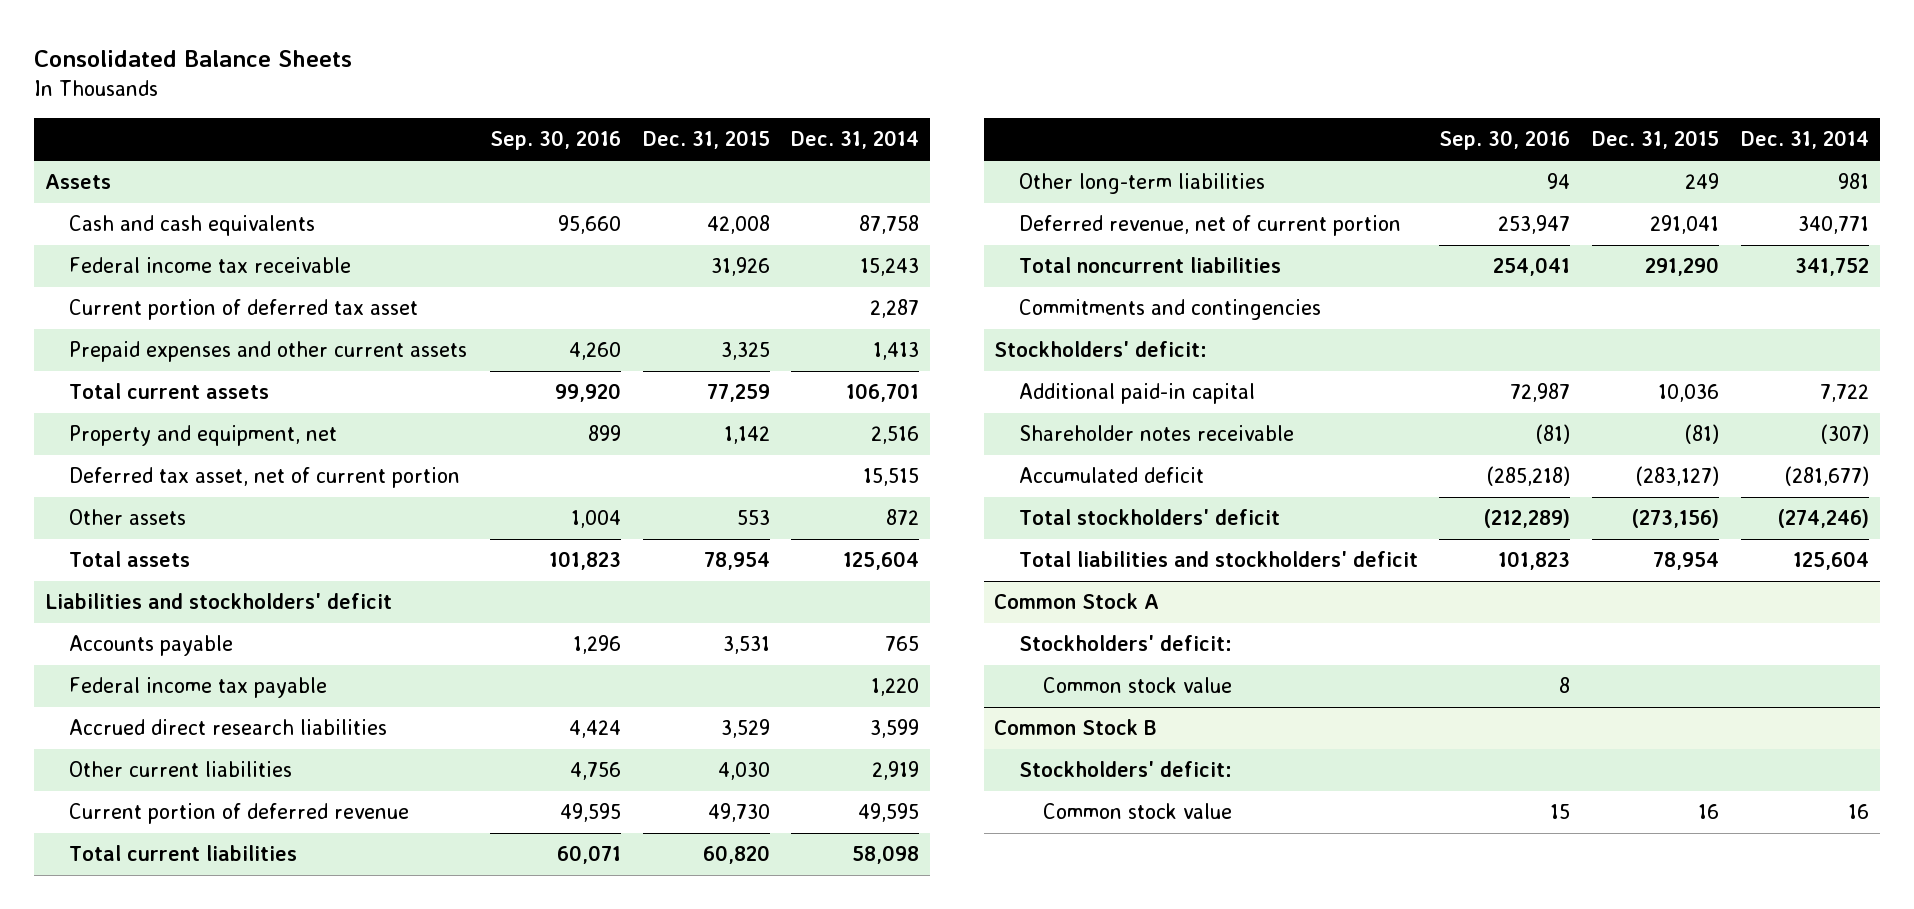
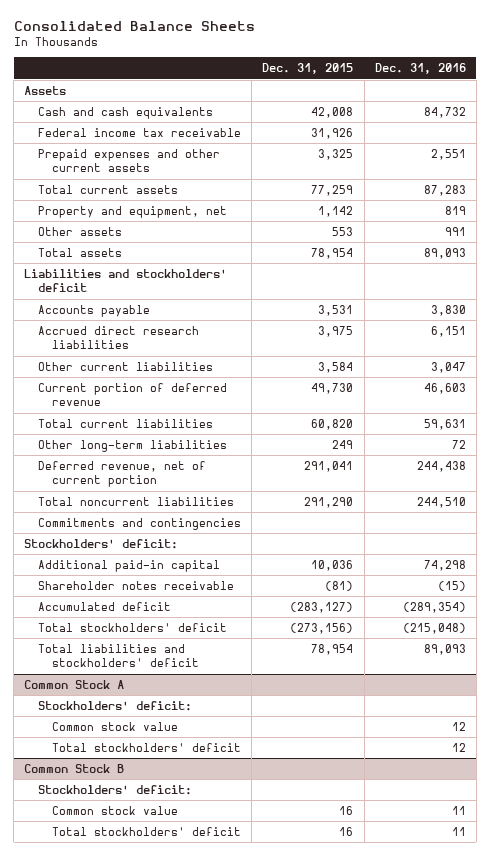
[490,130,622,151] Sep. 30, 2016 -> none
[791,130,920,150] Dec. 31, 2014 -> none
none -> [374,63,466,75] Dec. 31, 2016
[69,299,419,321] Current portion of deferred tax asset -> none
[69,467,461,489] Deferred tax asset, net of current portion -> none
[69,677,328,699] Federal income tax payable -> none
[720,719,770,739] 3,529 -> [318,325,354,337] 3,975
[717,762,770,781] 4,030 -> [318,361,354,373] 3,584
none -> [52,742,242,752] Total stockholders' deficit
none -> [52,826,242,836] Total stockholders' deficit

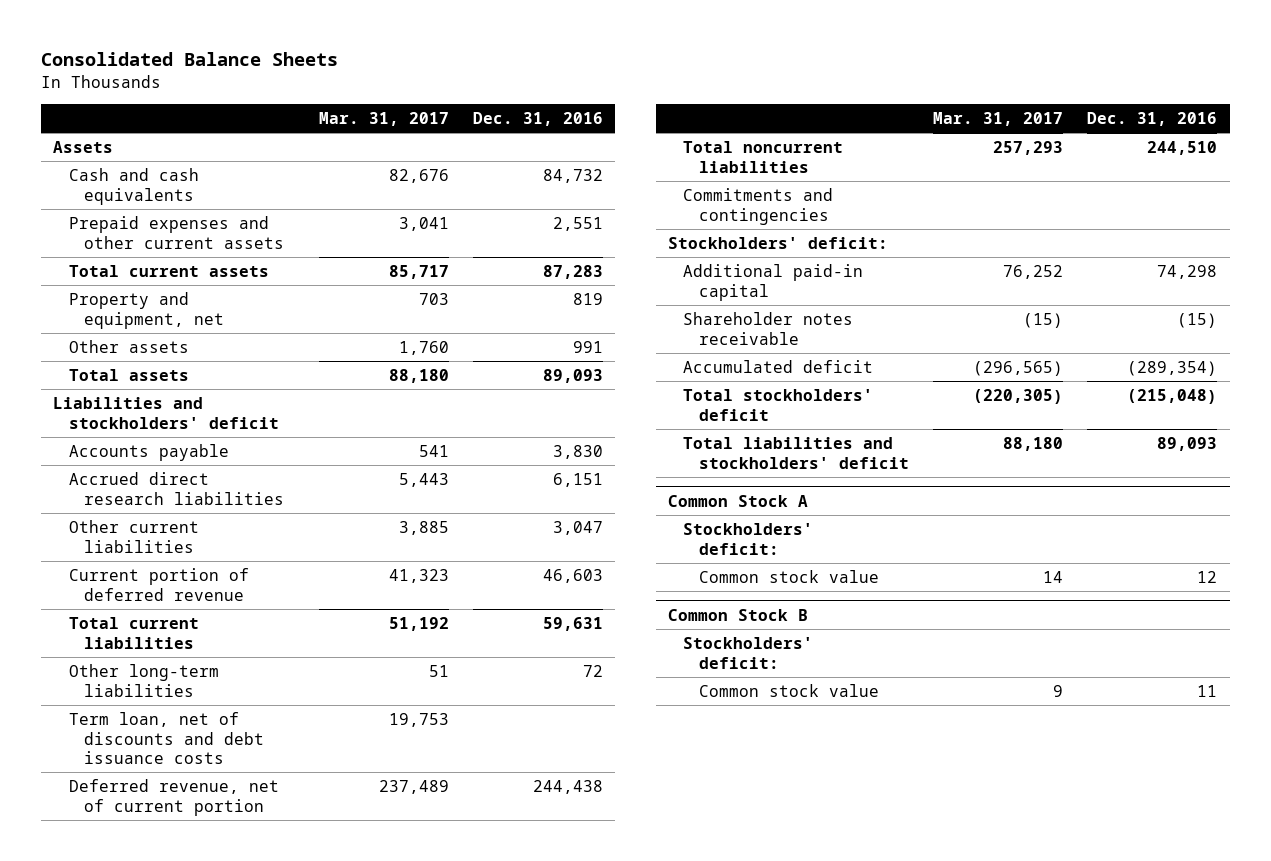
[262,63,354,75] Dec. 31, 2015 -> none
none -> [318,112,449,127] Mar. 31, 2017
[38,127,242,137] Federal income tax receivable -> none
none -> [68,711,265,765] Term loan, net of discounts and debt issuance costs
[52,742,242,752] Total stockholders' deficit -> none
[52,826,242,836] Total stockholders' deficit -> none

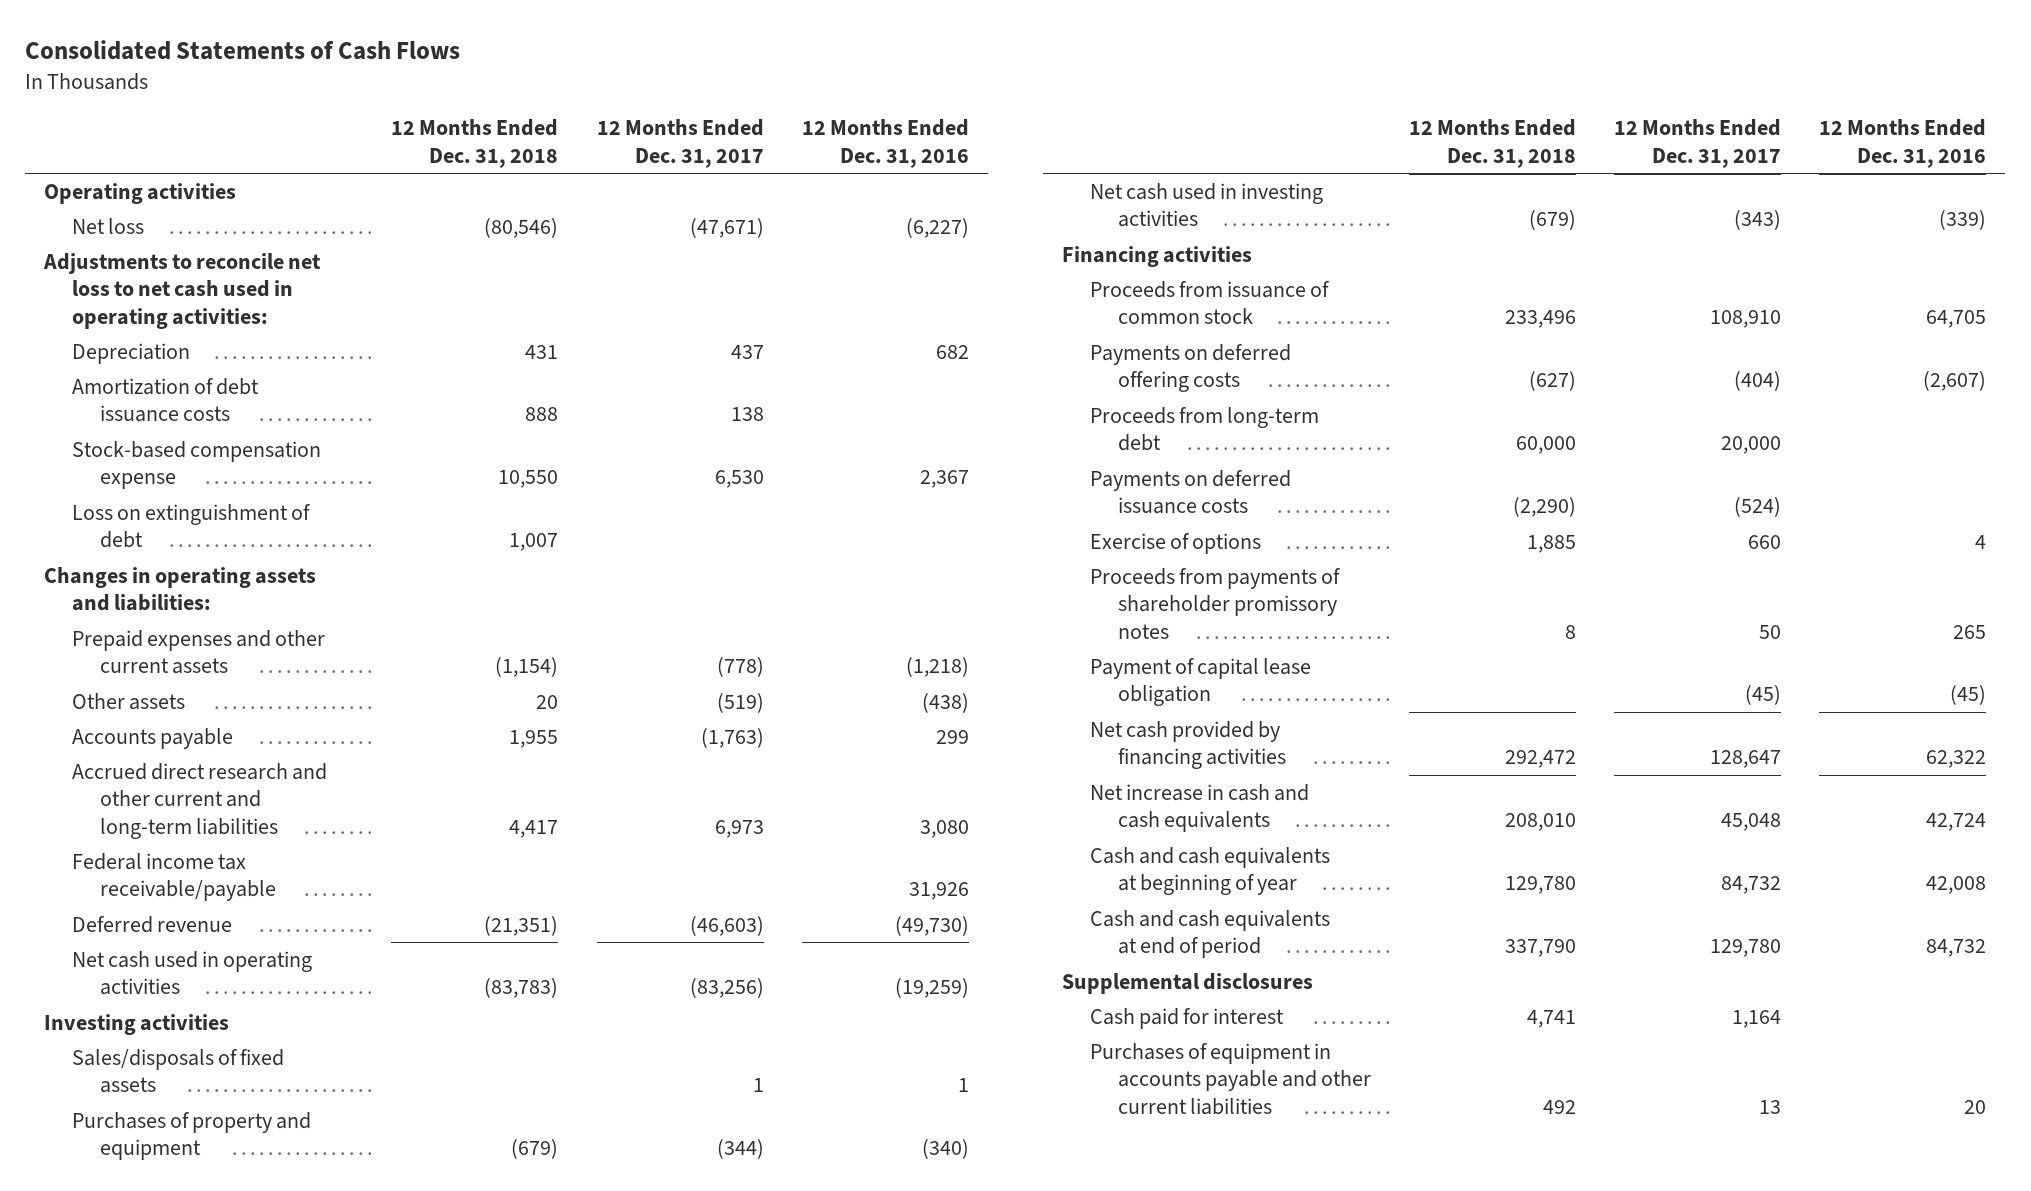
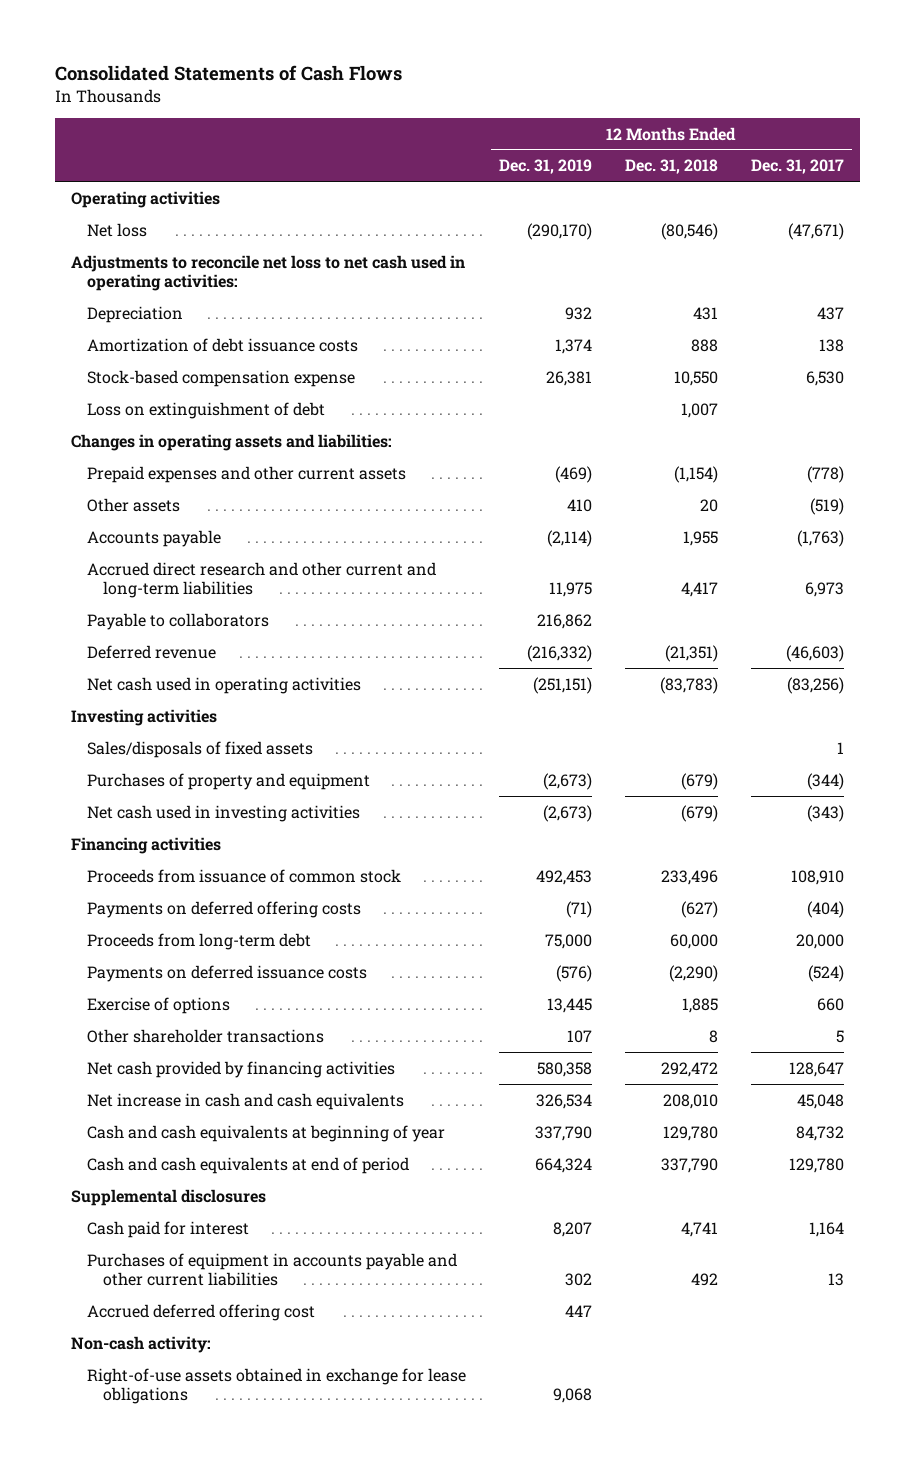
[801,119,969,169] 12 Months Ended Dec. 31, 2016 -> none
none -> [499,159,593,175] Dec. 31, 2019
[72,852,277,902] Federal income tax receivable/payable -> none
none -> [87,612,270,630] Payable to collaborators
[1089,567,1341,640] Proceeds from payments of shareholder promissory notes -> none
[1089,657,1311,707] Payment of capital lease obligation -> none
none -> [87,1028,325,1043] Other shareholder transactions
none -> [87,1303,316,1321] Accrued deferred offering cost
none -> [71,1335,212,1353] Non-cash activity:
none -> [87,1367,467,1404] Right-of-use assets obtained in exchange for lease obligations

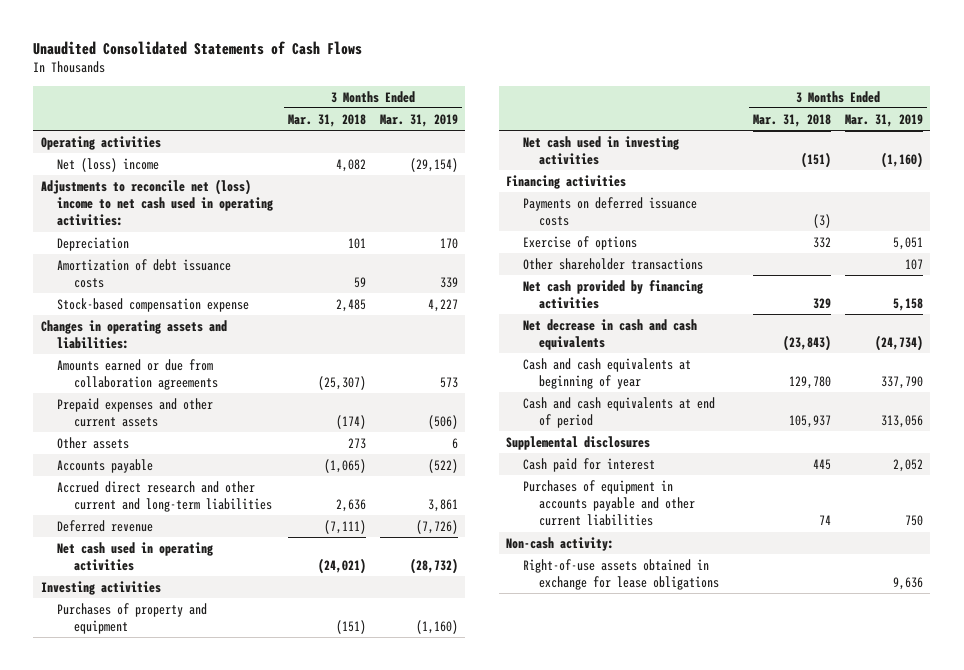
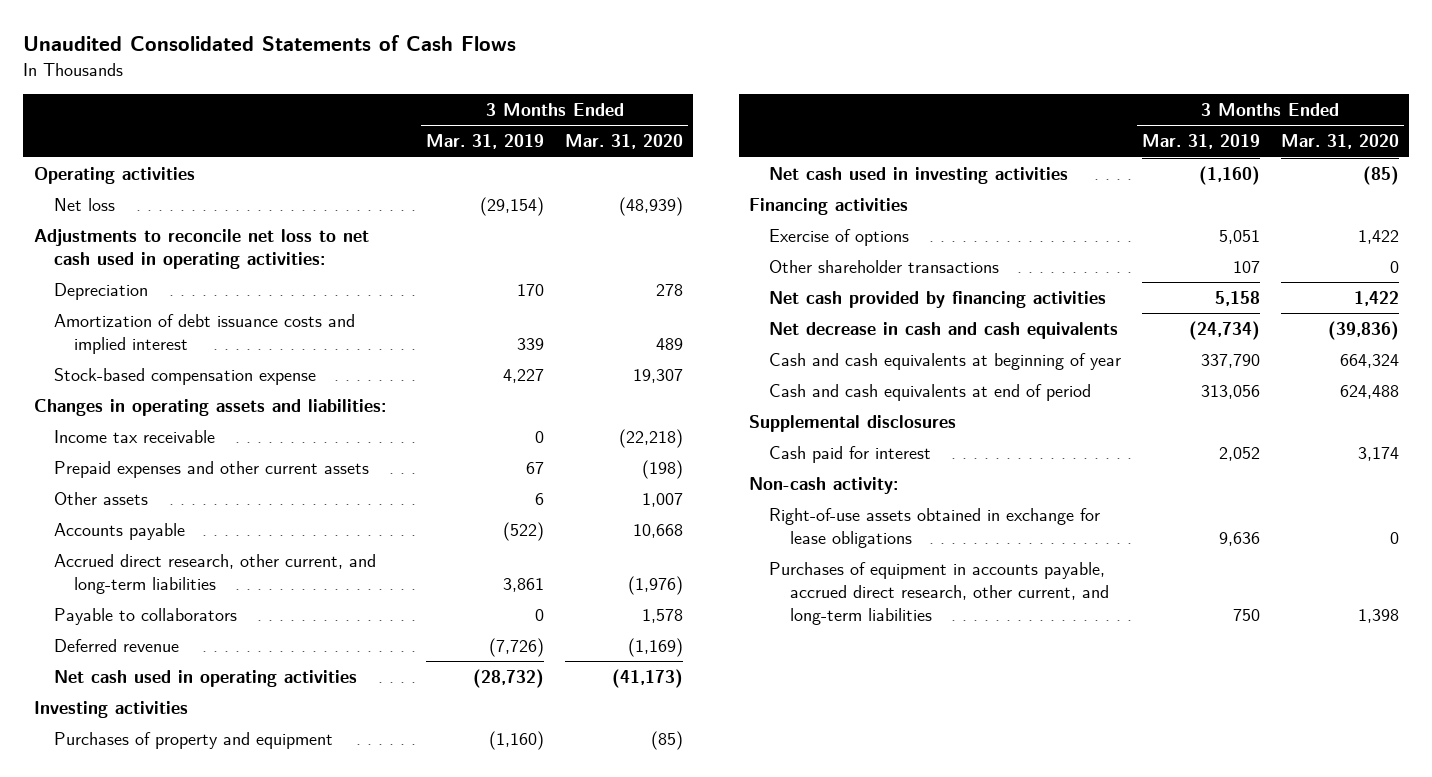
[287,113,366,127] Mar. 31, 2018 -> none
none -> [565,134,684,150] Mar. 31, 2020
[57,157,160,172] Net (loss) income -> [53,197,115,211] Net loss
[40,178,274,227] Adjustments to reconcile net (loss) income to net cash used in operating activities: -> [33,228,369,269] Adjustments to reconcile net loss to net cash used in operating activities:
[57,258,232,288] Amortization of debt issuance costs -> [53,313,355,354] Amortization of debt issuance costs and implied interest
[57,358,218,390] Amounts earned or due from collaboration agreements -> none
none -> [53,429,215,443] Income tax receivable
[427,414,458,429] (506) -> [526,461,545,474] 67
[57,480,272,512] Accrued direct research and other current and long-term liabilities -> [53,553,376,594] Accrued direct research, other current, and long-term liabilities
none -> [53,607,237,625] Payable to collaborators
[522,196,697,226] Payments on deferred issuance costs -> none
[522,479,696,527] Purchases of equipment in accounts payable and other current liabilities -> none
none -> [769,561,1109,625] Purchases of equipment in accounts payable, accrued direct research, other current, and long-term liabilities

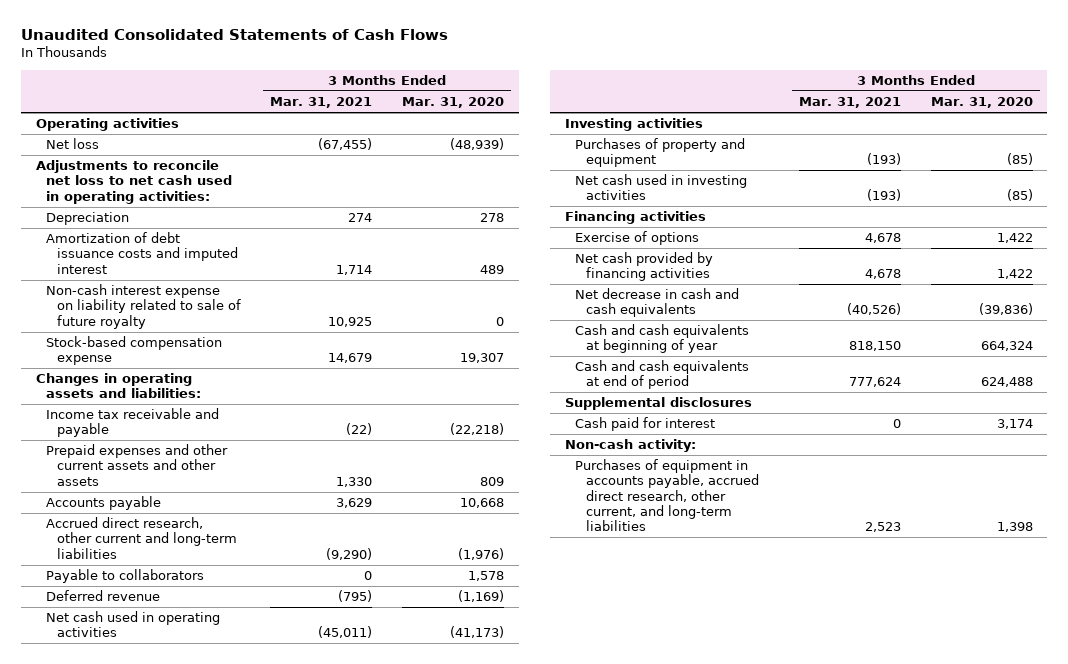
[426,134,545,150] Mar. 31, 2019 -> none
none -> [270,97,373,109] Mar. 31, 2021
[53,313,355,354] Amortization of debt issuance costs and implied interest -> [46,232,238,274] Amortization of debt issuance costs and imputed interest
none -> [46,284,241,329] Non-cash interest expense on liability related to sale of future royalty
[53,491,148,505] Other assets -> none
[53,429,215,443] Income tax receivable -> [46,408,220,438] Income tax receivable and payable
[53,460,369,478] Prepaid expenses and other current assets -> [46,444,229,486] Prepaid expenses and other current assets and other assets
[642,459,684,479] (198) -> [479,476,504,486] 809
[53,553,376,594] Accrued direct research, other current, and long-term liabilities -> [46,517,237,559] Accrued direct research, other current and long-term liabilities
[769,259,1000,273] Other shareholder transactions -> none
[769,507,1101,548] Right-of-use assets obtained in exchange for lease obligations -> none

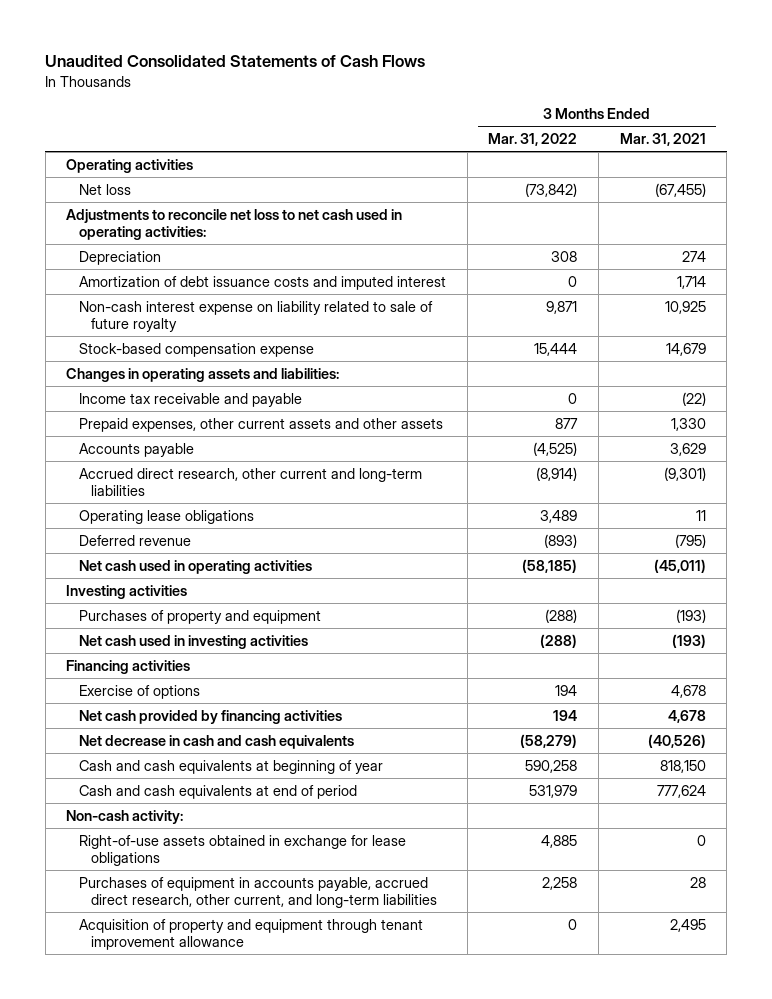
[401,97,504,109] Mar. 31, 2020 -> none
none -> [488,133,578,147] Mar. 31, 2022
[46,444,229,486] Prepaid expenses and other current assets and other assets -> [78,417,443,432] Prepaid expenses, other current assets and other assets
[46,569,205,584] Payable to collaborators -> none
[326,547,373,560] (9,290) -> [663,466,706,481] (9,301)
none -> [78,509,254,524] Operating lease obligations
[564,397,752,411] Supplemental disclosures -> none
[575,417,716,432] Cash paid for interest -> none
none -> [78,834,406,866] Right-of-use assets obtained in exchange for lease obligations
[865,522,902,533] 2,523 -> [689,876,706,888] 28
none -> [78,918,423,950] Acquisition of property and equipment through tenant improvement allowance

